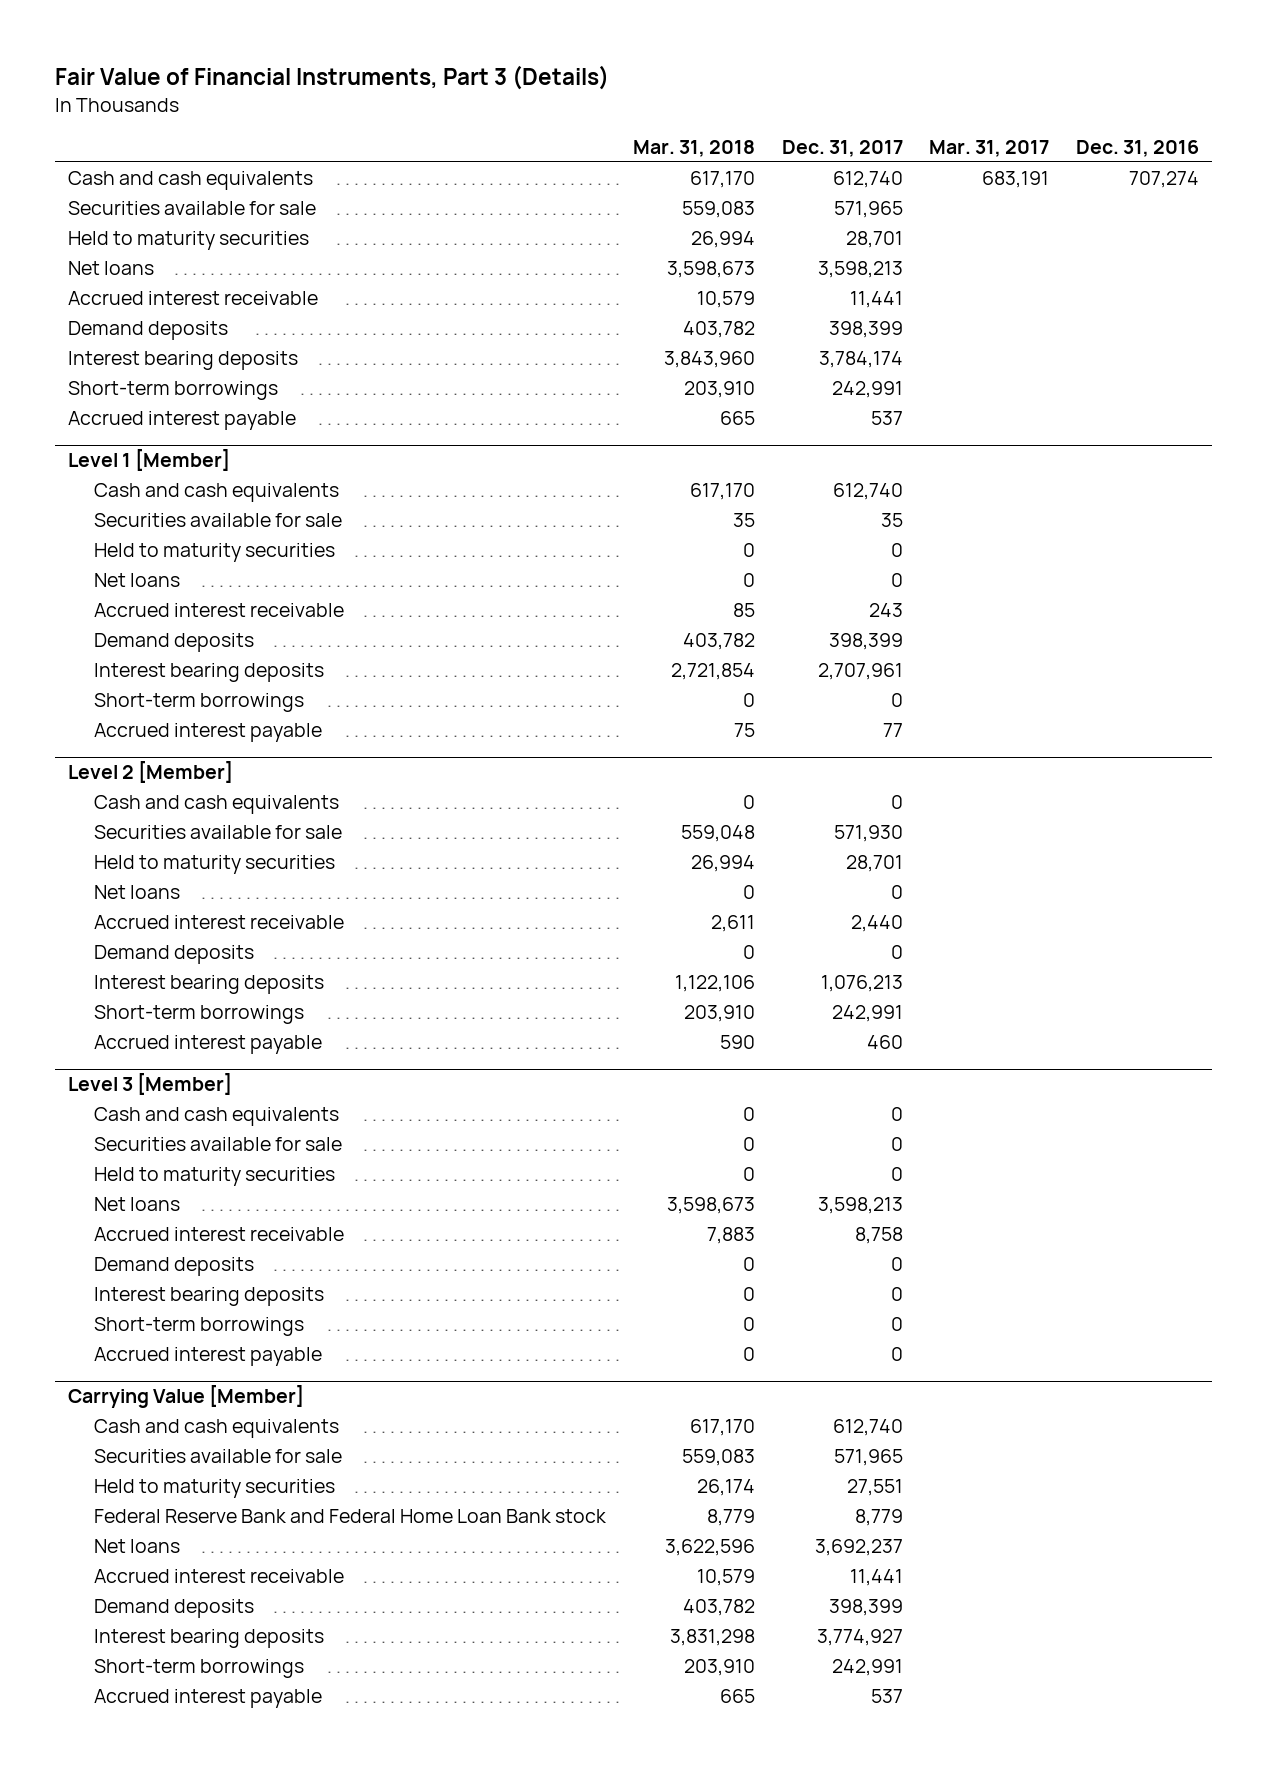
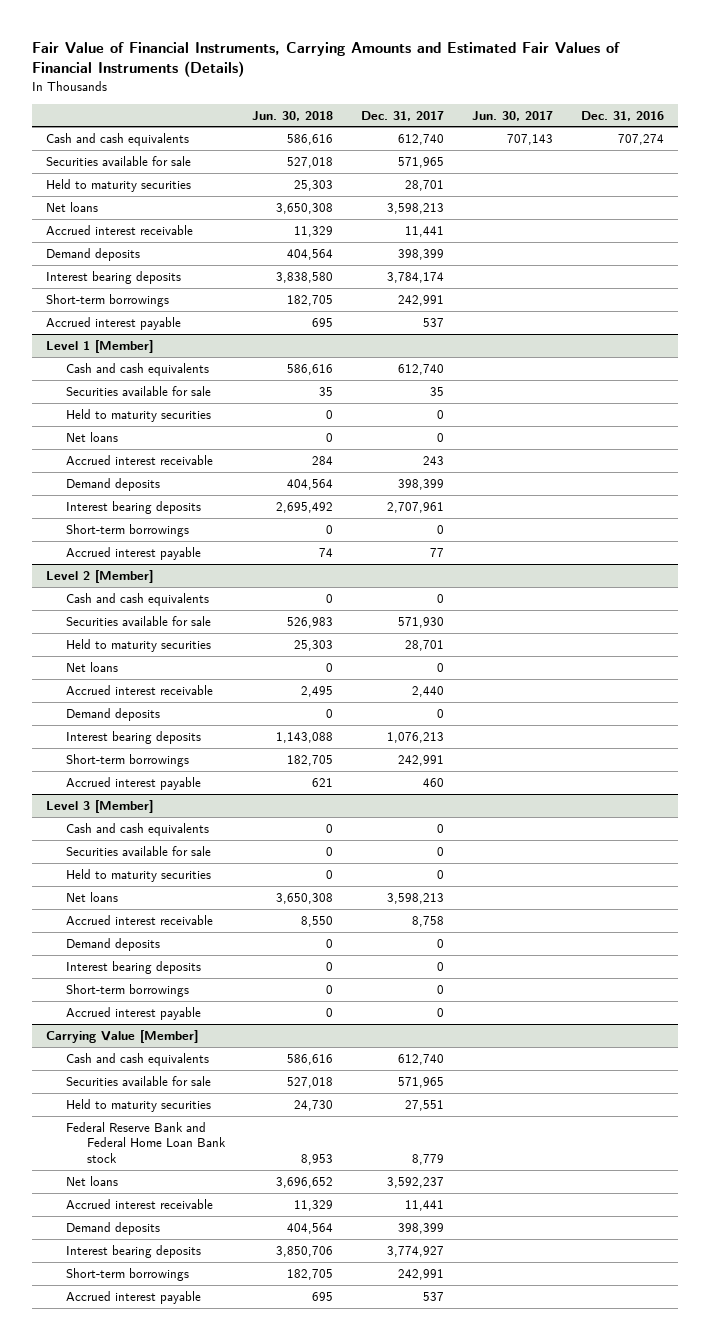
[54,65,609,91] Fair Value of Financial Instruments, Part 3 (Details) -> [32,41,621,78] Fair Value of Financial Instruments, Carrying Amounts and Estimated Fair Values of Financial Instruments (Details)
[632,139,755,157] Mar. 31, 2018 -> none
[929,139,1050,157] Mar. 31, 2017 -> none
none -> [252,110,334,121] Jun. 30, 2018
none -> [471,110,553,121] Jun. 30, 2017
[814,1539,903,1557] 3,692,237 -> [387,1176,445,1188] 3,592,237

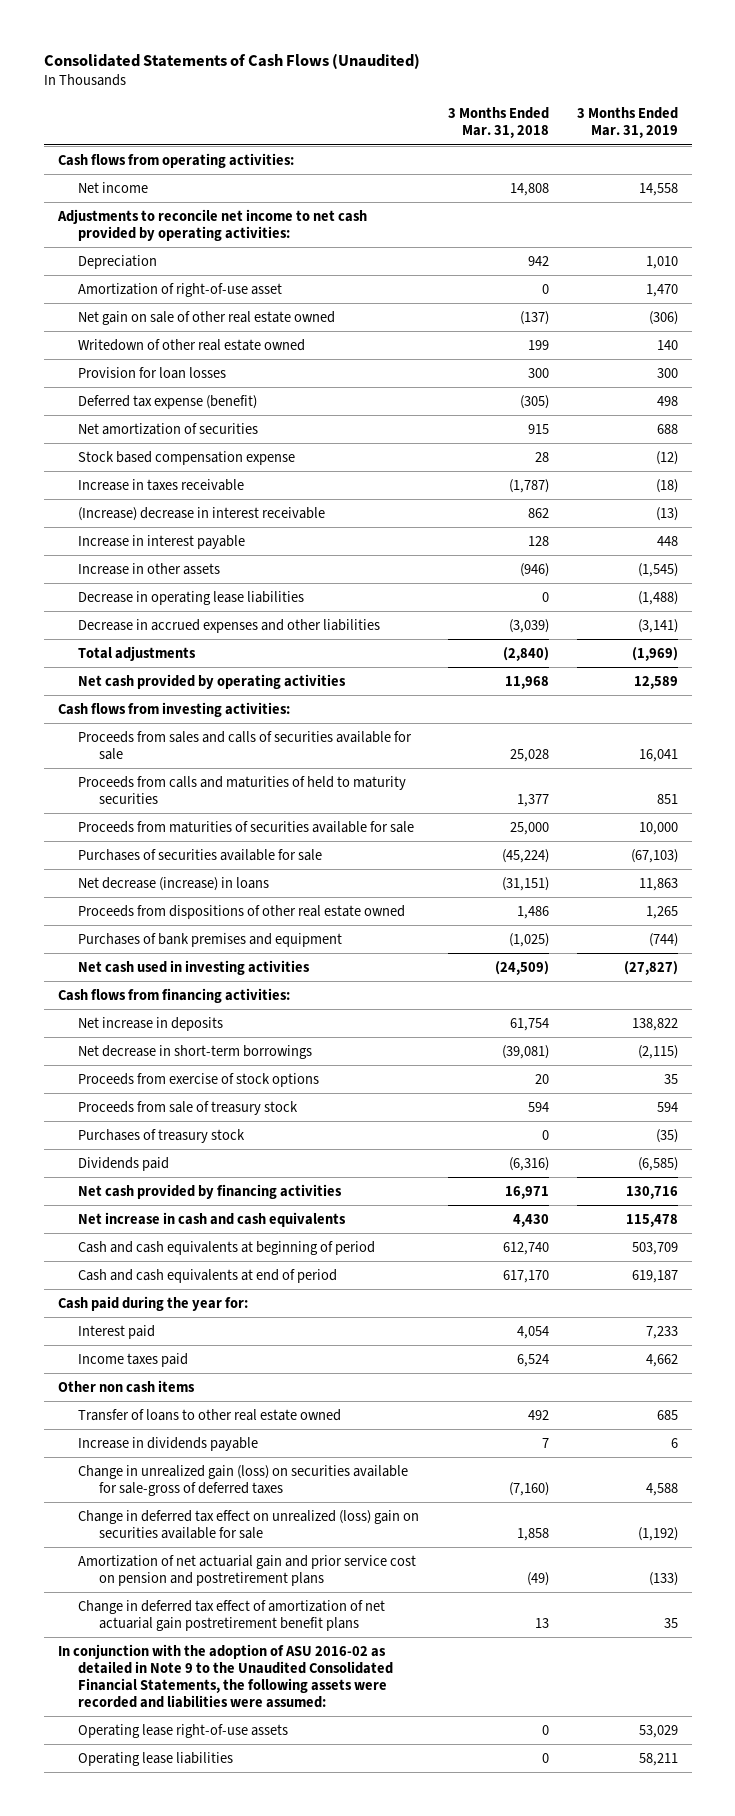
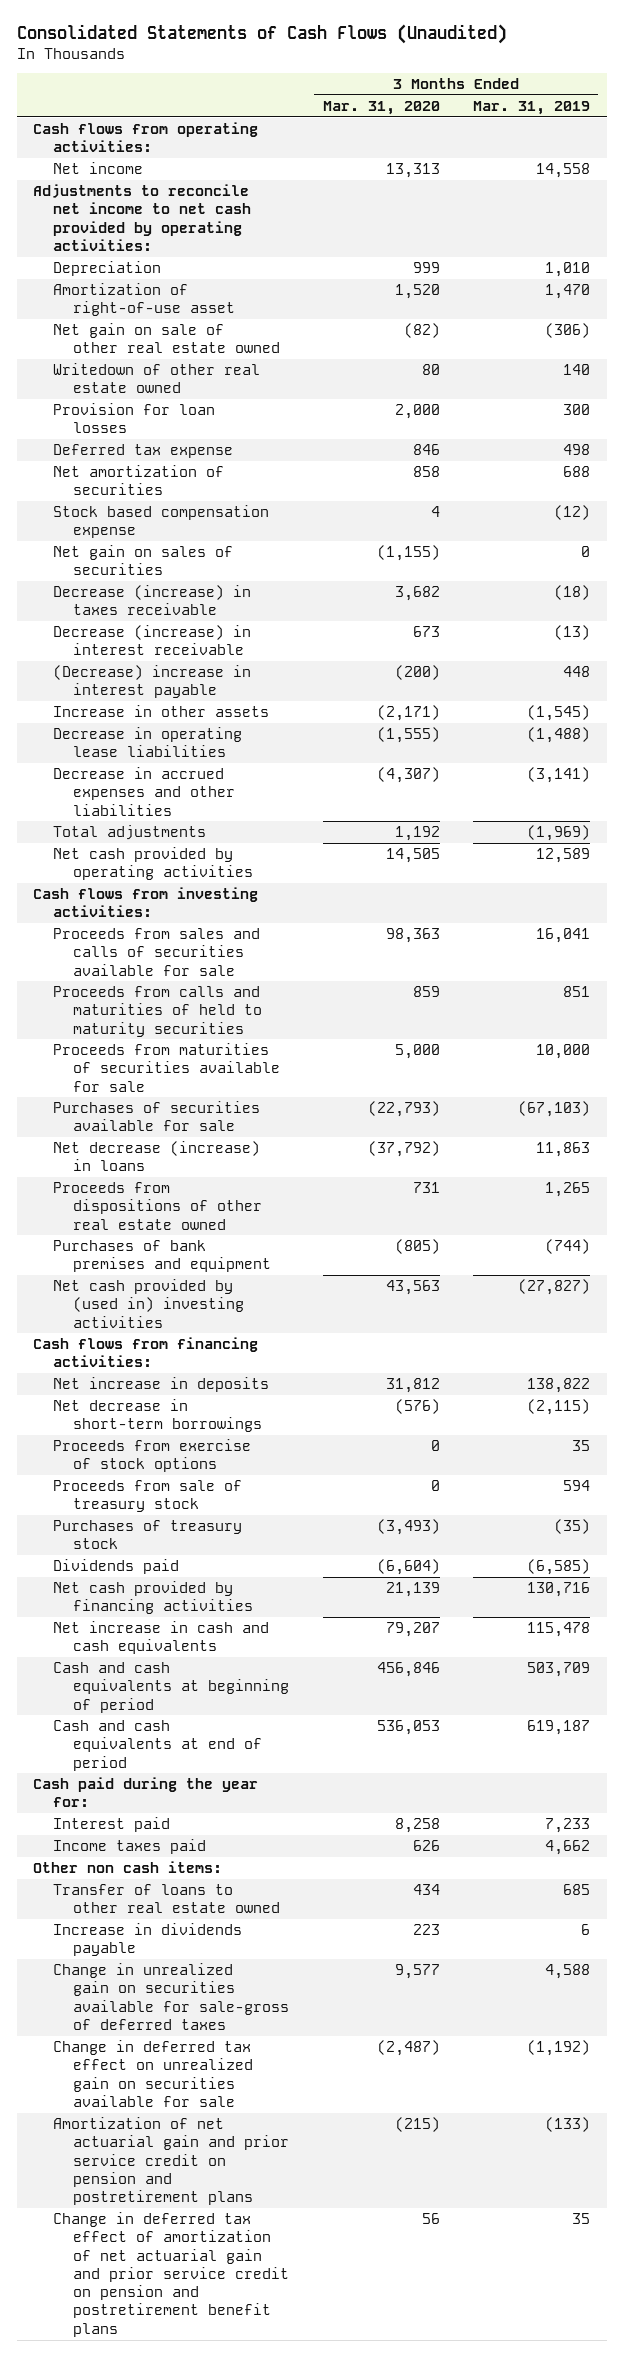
[447,107,549,139] 3 Months Ended Mar. 31, 2018 -> none
none -> [322,100,440,115] Mar. 31, 2020
[78,394,258,409] Deferred tax expense (benefit) -> [53,444,234,459] Deferred tax expense
none -> [53,545,234,576] Net gain on sales of securities
[78,478,245,491] Increase in taxes receivable -> [53,585,252,616] Decrease (increase) in taxes receivable
[78,506,326,521] (Increase) decrease in interest receivable -> [53,625,252,656] Decrease (increase) in interest receivable
[78,534,246,549] Increase in interest payable -> [53,665,252,699] (Decrease) increase in interest payable
[78,959,311,975] Net cash used in investing activities -> [53,1279,245,1328] Net cash provided by (used in) investing activities
[57,1379,195,1393] Other non cash items -> [33,1861,223,1874] Other non cash items:
[57,1643,394,1708] In conjunction with the adoption of ASU 2016-02 as detailed in Note 9 to the Unaudited Consolidated Financial Statements, the following assets were recorded and liabilities were assumed: -> none
[78,1723,289,1738] Operating lease right-of-use assets -> none
[78,1751,234,1766] Operating lease liabilities -> none
[78,1464,409,1496] Change in unrealized gain (loss) on securities available for sale-gross of deferred taxes -> [53,1963,290,2030] Change in unrealized gain on securities available for sale-gross of deferred taxes
[78,1509,420,1539] Change in deferred tax effect on unrealized (loss) gain on securities available for sale -> [53,2040,254,2107] Change in deferred tax effect on unrealized gain on securities available for sale
[78,1554,417,1586] Amortization of net actuarial gain and prior service cost on pension and postretirement plans -> [53,2117,290,2206] Amortization of net actuarial gain and prior service credit on pension and postretirement plans
[78,1599,386,1631] Change in deferred tax effect of amortization of net actuarial gain postretirement benefit plans -> [53,2212,290,2337] Change in deferred tax effect of amortization of net actuarial gain and prior service credit on pension and postretirement benefit plans

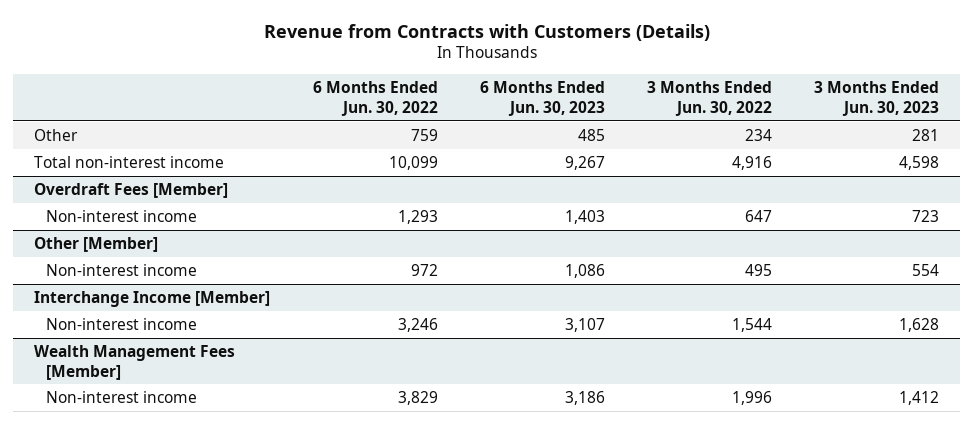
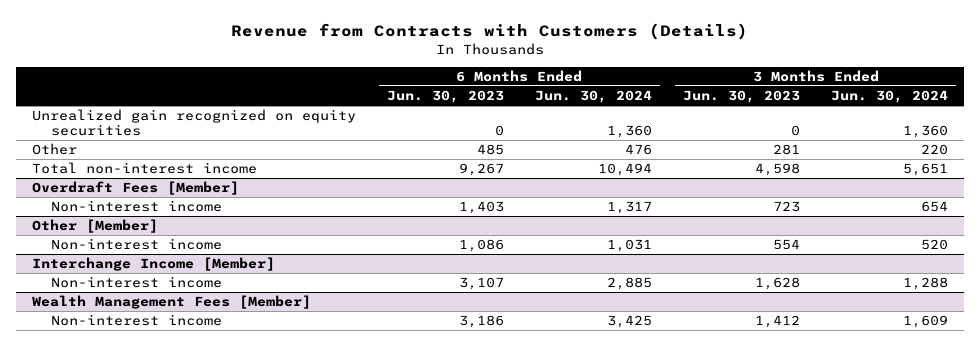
[312,81,438,116] 6 Months Ended Jun. 30, 2022 -> none
[646,81,772,116] 3 Months Ended Jun. 30, 2022 -> none
none -> [534,90,652,104] Jun. 30, 2024
none -> [831,90,949,104] Jun. 30, 2024
none -> [31,109,356,137] Unrealized gain recognized on equity securities

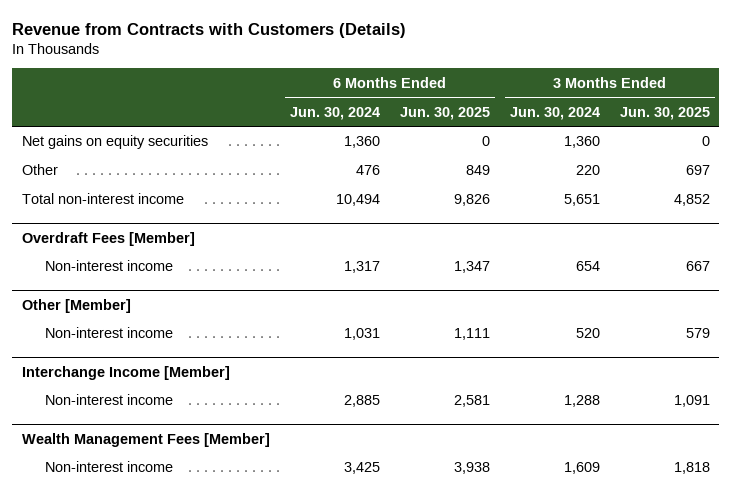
[386,90,504,104] Jun. 30, 2023 -> none
[683,90,801,104] Jun. 30, 2023 -> none
none -> [399,106,490,120] Jun. 30, 2025
none -> [619,106,710,120] Jun. 30, 2025
[31,109,356,137] Unrealized gain recognized on equity securities -> [22,135,209,150] Net gains on equity securities

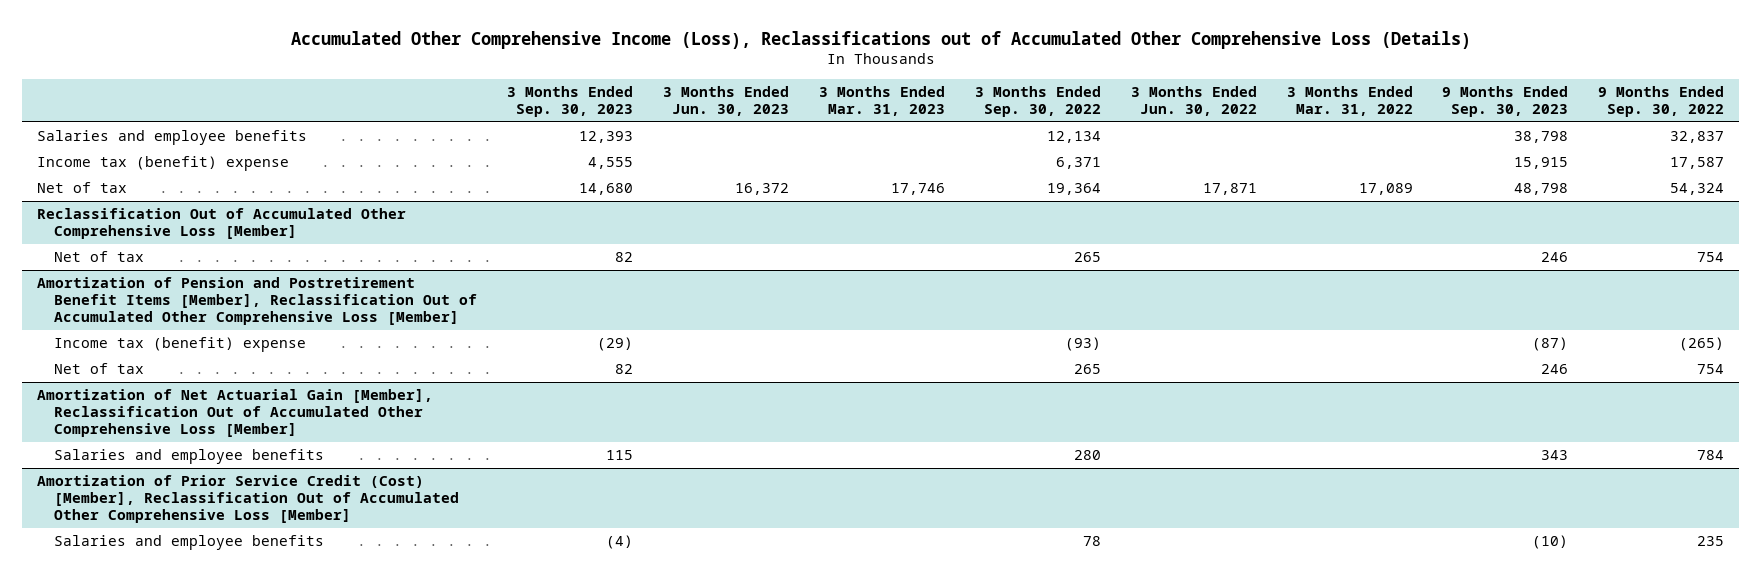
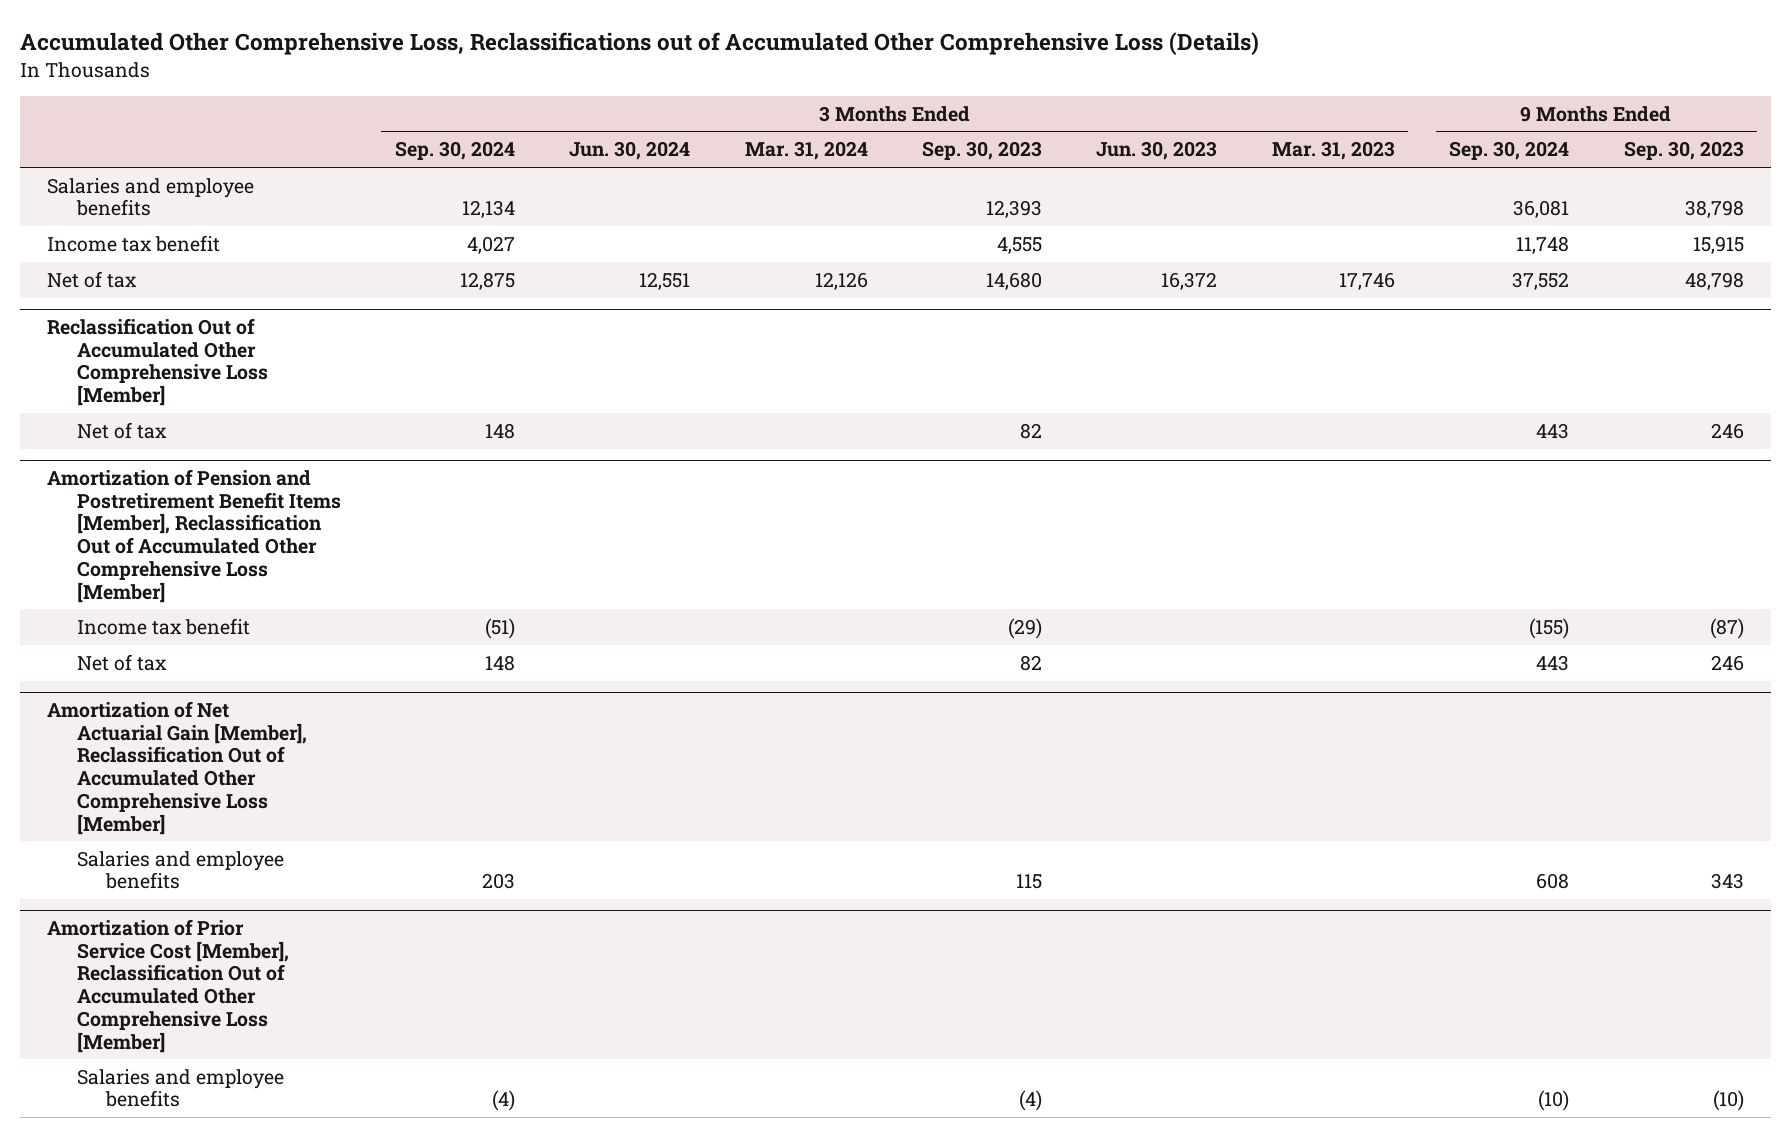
[290,30,1471,49] Accumulated Other Comprehensive Income (Loss), Reclassifications out of Accumulated Other Comprehensive Loss (Details) -> [20,32,1260,56] Accumulated Other Comprehensive Loss, Reclassifications out of Accumulated Other Comprehensive Loss (Details)
[974,85,1101,118] 3 Months Ended Sep. 30, 2022 -> none
[1130,85,1257,117] 3 Months Ended Jun. 30, 2022 -> none
[1286,85,1413,117] 3 Months Ended Mar. 31, 2022 -> none
[1598,85,1725,118] 9 Months Ended Sep. 30, 2022 -> none
none -> [394,141,515,161] Sep. 30, 2024
none -> [569,141,691,161] Jun. 30, 2024
none -> [744,141,868,161] Mar. 31, 2024
none -> [1449,141,1570,161] Sep. 30, 2024
[37,156,290,172] Income tax (benefit) expense -> [47,234,221,252] Income tax benefit
[53,337,306,353] Income tax (benefit) expense -> [76,617,250,635] Income tax benefit
[37,475,459,524] Amortization of Prior Service Credit (Cost) [Member], Reclassification Out of Accumulated Other Comprehensive Loss [Member] -> [47,919,289,1053] Amortization of Prior Service Cost [Member], Reclassification Out of Accumulated Other Comprehensive Loss [Member]

